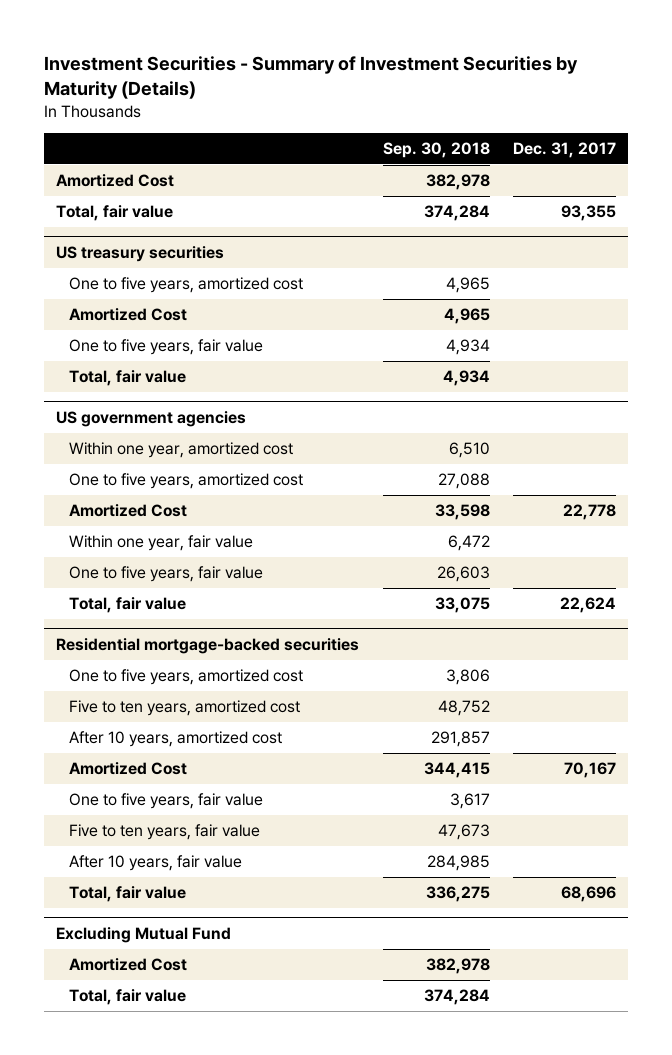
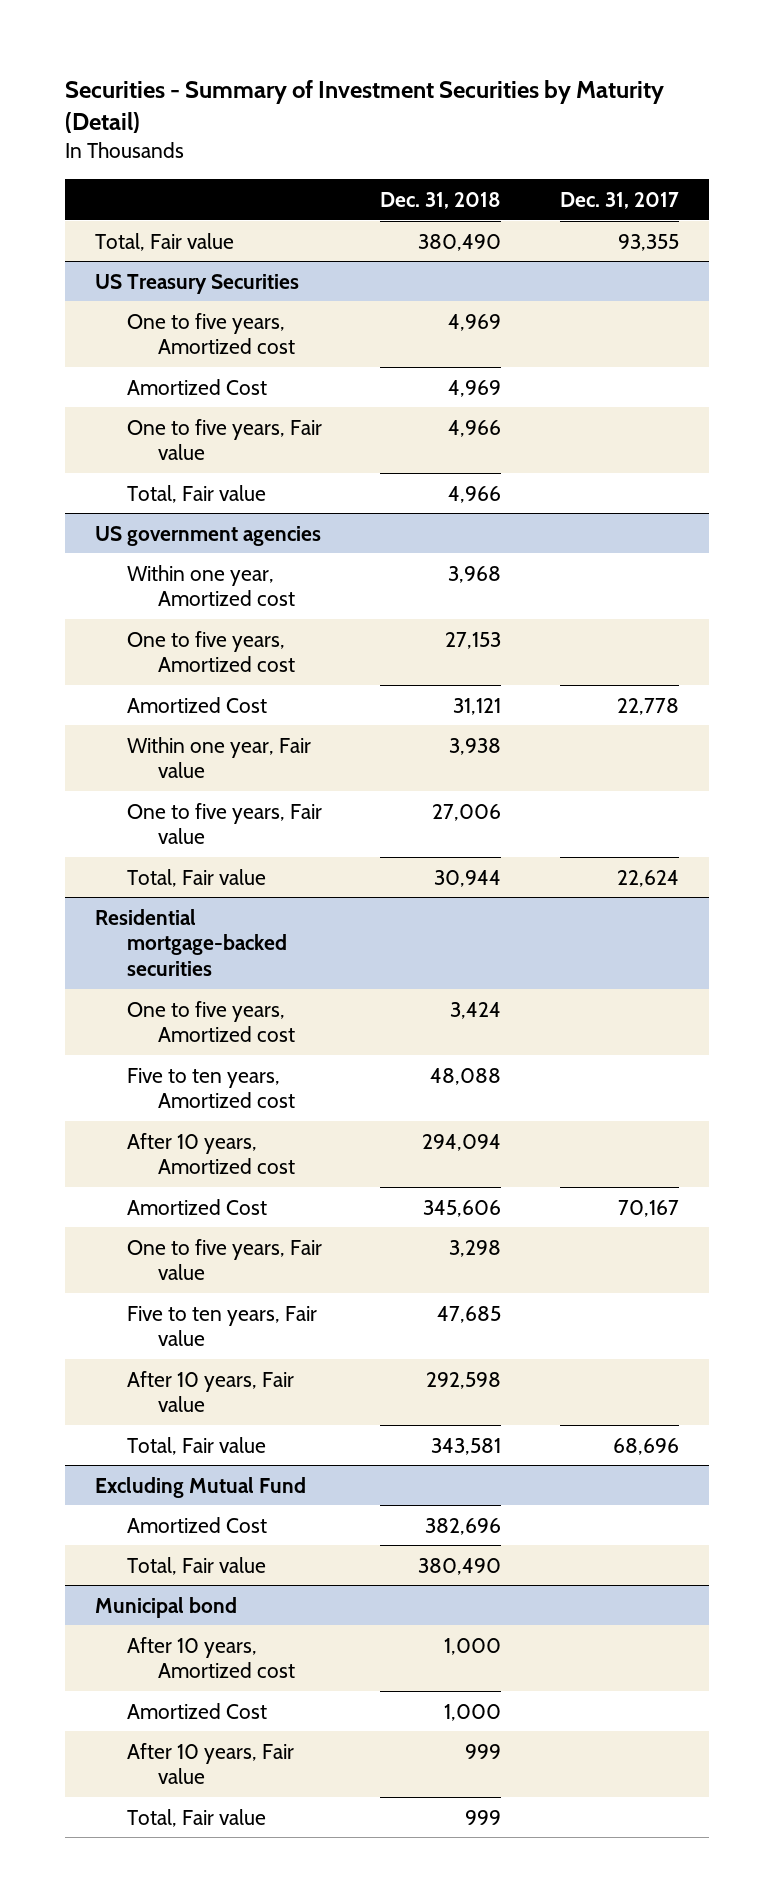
[44,55,579,99] Investment Securities - Summary of Investment Securities by Maturity (Details) -> [65,79,665,134] Securities - Summary of Investment Securities by Maturity (Detail)
[382,142,490,159] Sep. 30, 2018 -> none
none -> [380,191,502,209] Dec. 31, 2018
[56,174,175,188] Amortized Cost -> none
[56,205,174,222] Total, fair value -> [94,232,234,251] Total, Fair value
[56,245,225,262] US treasury securities -> [94,273,299,294] US Treasury Securities
[69,277,304,294] One to five years, amortized cost -> [126,312,296,355] One to five years, Amortized cost
[69,339,264,356] One to five years, fair value -> [126,418,322,461] One to five years, Fair value
[69,370,187,387] Total, fair value -> [126,484,266,503] Total, Fair value
[69,442,294,459] Within one year, amortized cost -> [126,564,296,607] Within one year, Amortized cost
[69,473,304,490] One to five years, amortized cost -> [126,630,296,673] One to five years, Amortized cost
[69,535,254,552] Within one year, fair value -> [126,736,311,779] Within one year, Fair value
[69,566,264,583] One to five years, fair value -> [126,802,322,845] One to five years, Fair value
[69,597,187,614] Total, fair value -> [126,868,266,887] Total, Fair value
[69,669,304,686] One to five years, amortized cost -> [126,1000,296,1043] One to five years, Amortized cost
[69,700,301,717] Five to ten years, amortized cost -> [126,1067,296,1109] Five to ten years, Amortized cost
[69,731,283,748] After 10 years, amortized cost -> [126,1132,296,1175] After 10 years, Amortized cost
[69,793,264,810] One to five years, fair value -> [126,1238,322,1281] One to five years, Fair value
[69,824,261,841] Five to ten years, fair value -> [126,1305,317,1347] Five to ten years, Fair value
[69,855,243,872] After 10 years, fair value -> [126,1370,294,1413] After 10 years, Fair value
[69,886,187,903] Total, fair value -> [126,1436,266,1455] Total, Fair value
[69,989,187,1006] Total, fair value -> [126,1556,266,1575] Total, Fair value
none -> [94,1596,237,1618] Municipal bond
none -> [126,1636,296,1679] After 10 years, Amortized cost
none -> [126,1702,267,1719] Amortized Cost
none -> [126,1742,294,1785] After 10 years, Fair value
none -> [126,1808,266,1827] Total, Fair value

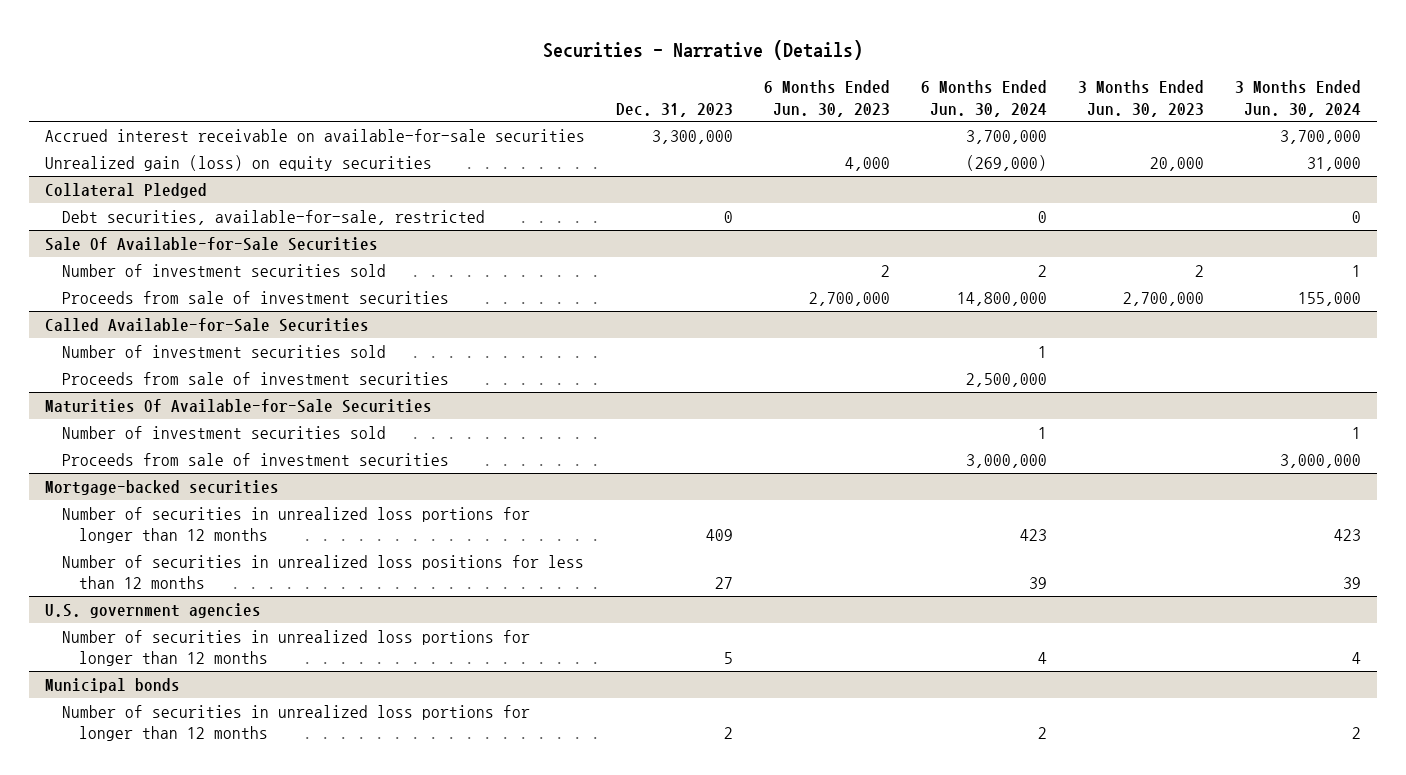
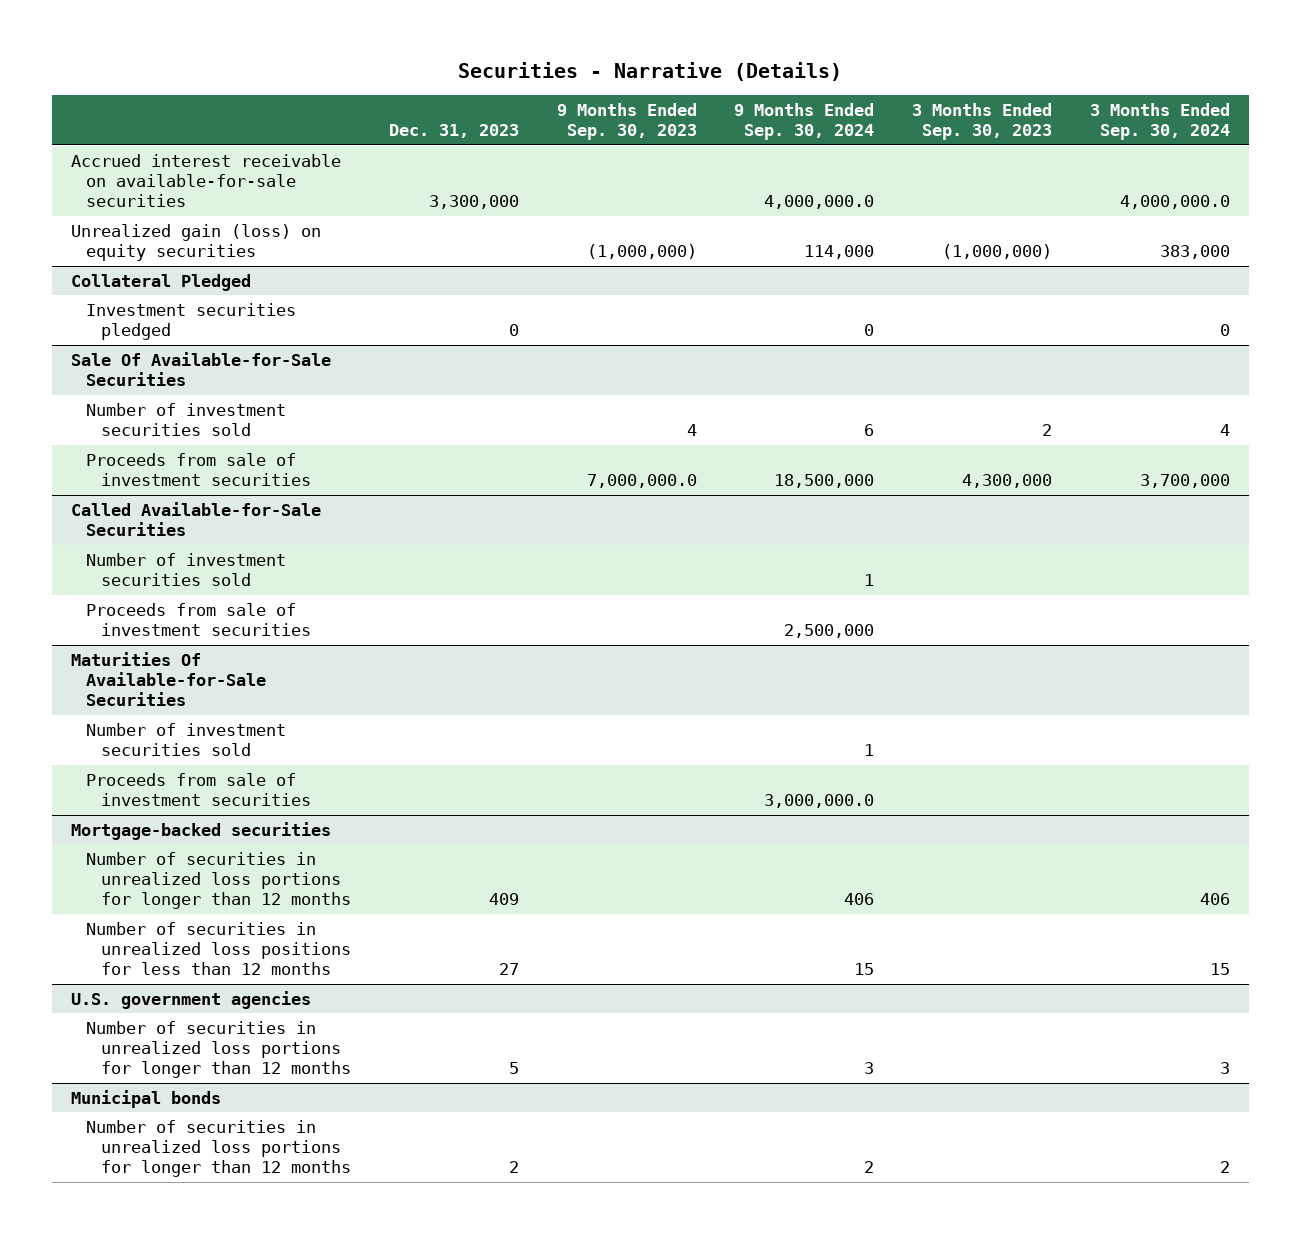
[764,80,891,117] 6 Months Ended Jun. 30, 2023 -> none
[921,80,1048,117] 6 Months Ended Jun. 30, 2024 -> none
[1078,80,1205,117] 3 Months Ended Jun. 30, 2023 -> none
[1235,80,1362,117] 3 Months Ended Jun. 30, 2024 -> none
none -> [556,103,697,141] 9 Months Ended Sep. 30, 2023
none -> [734,103,875,141] 9 Months Ended Sep. 30, 2024
none -> [912,103,1053,141] 3 Months Ended Sep. 30, 2023
none -> [1089,103,1230,141] 3 Months Ended Sep. 30, 2024
[62,209,486,225] Debt securities, available-for-sale, restricted -> [86,302,297,340] Investment securities pledged

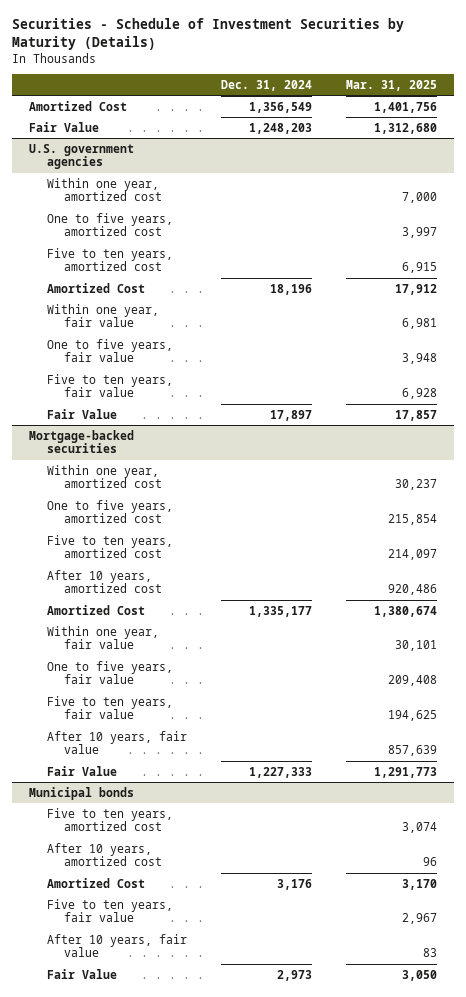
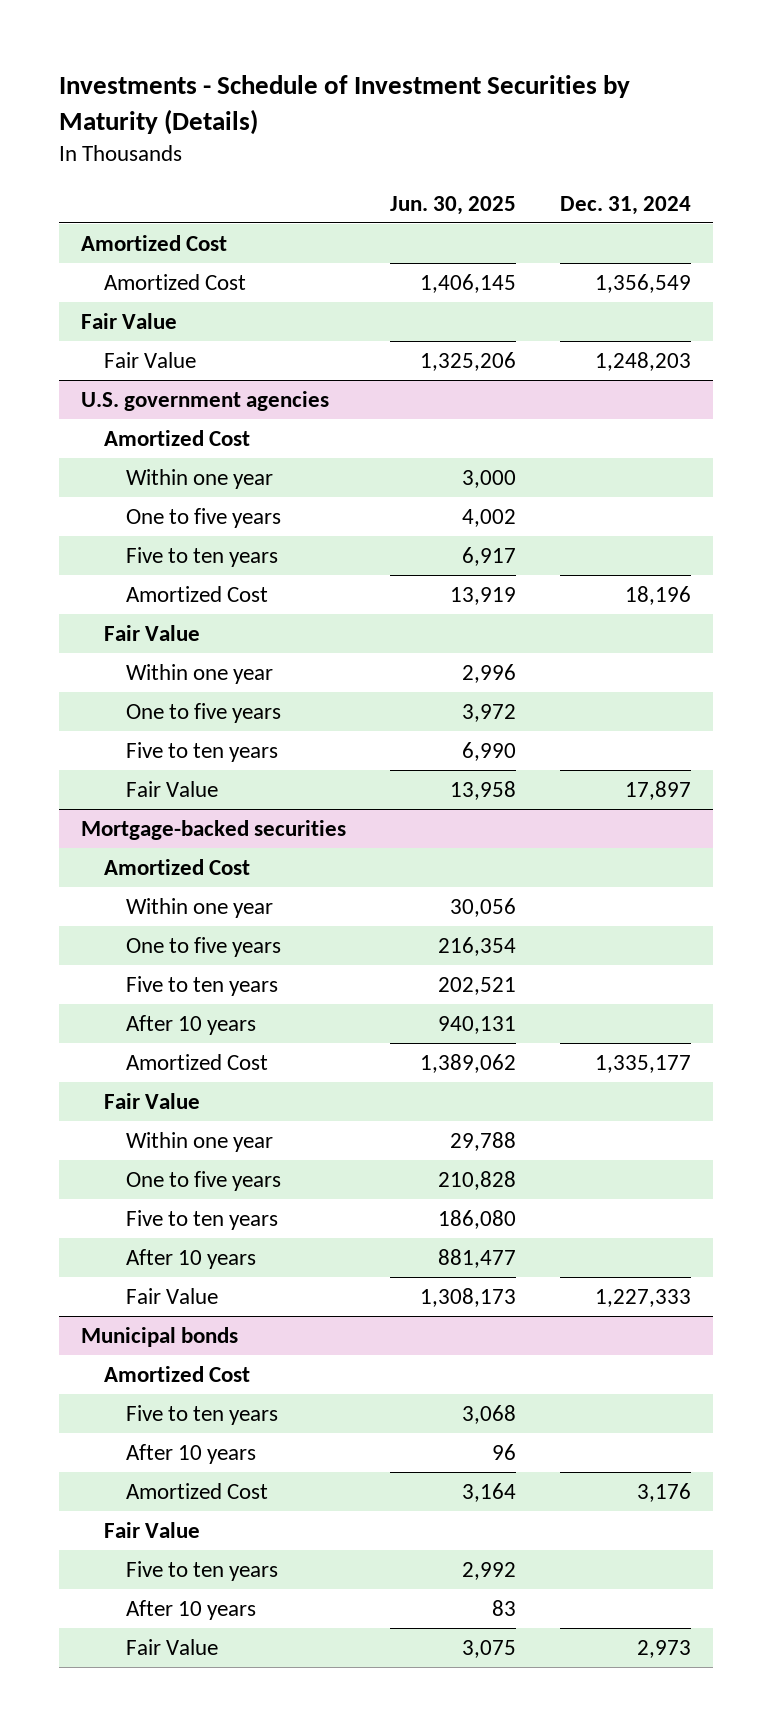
[11,18,404,51] Securities - Schedule of Investment Securities by Maturity (Details) -> [58,75,630,135] Investments - Schedule of Investment Securities by Maturity (Details)
[346,79,438,91] Mar. 31, 2025 -> none
none -> [390,195,517,215] Jun. 30, 2025
none -> [80,234,227,251] Amortized Cost
none -> [80,312,177,329] Fair Value
none -> [103,429,250,446] Amortized Cost
[46,177,163,202] Within one year, amortized cost -> [126,468,274,489] Within one year
[46,212,173,237] One to five years, amortized cost -> [126,507,282,528] One to five years
[46,247,173,272] Five to ten years, amortized cost -> [126,546,279,567] Five to ten years
none -> [103,624,200,641] Fair Value
[46,303,159,328] Within one year, fair value -> [126,663,274,684] Within one year
[46,338,173,363] One to five years, fair value -> [126,702,282,723] One to five years
[46,373,173,398] Five to ten years, fair value -> [126,741,279,762] Five to ten years
none -> [103,858,250,875] Amortized Cost
[46,464,163,489] Within one year, amortized cost -> [126,897,274,918] Within one year
[46,499,173,524] One to five years, amortized cost -> [126,936,282,957] One to five years
[46,534,173,559] Five to ten years, amortized cost -> [126,975,279,996] Five to ten years
[46,569,163,594] After 10 years, amortized cost -> [126,1014,257,1035] After 10 years
none -> [103,1092,200,1109] Fair Value
[46,625,159,650] Within one year, fair value -> [126,1131,274,1152] Within one year
[46,660,173,685] One to five years, fair value -> [126,1170,282,1191] One to five years
[46,695,173,720] Five to ten years, fair value -> [126,1209,279,1230] Five to ten years
[46,730,187,755] After 10 years, fair value -> [126,1248,257,1269] After 10 years
none -> [103,1365,250,1382] Amortized Cost
[46,807,173,832] Five to ten years, amortized cost -> [126,1404,279,1425] Five to ten years
[46,842,163,867] After 10 years, amortized cost -> [126,1443,257,1464] After 10 years
none -> [103,1521,200,1538] Fair Value
[46,898,173,923] Five to ten years, fair value -> [126,1560,279,1581] Five to ten years
[46,933,187,958] After 10 years, fair value -> [126,1599,257,1620] After 10 years

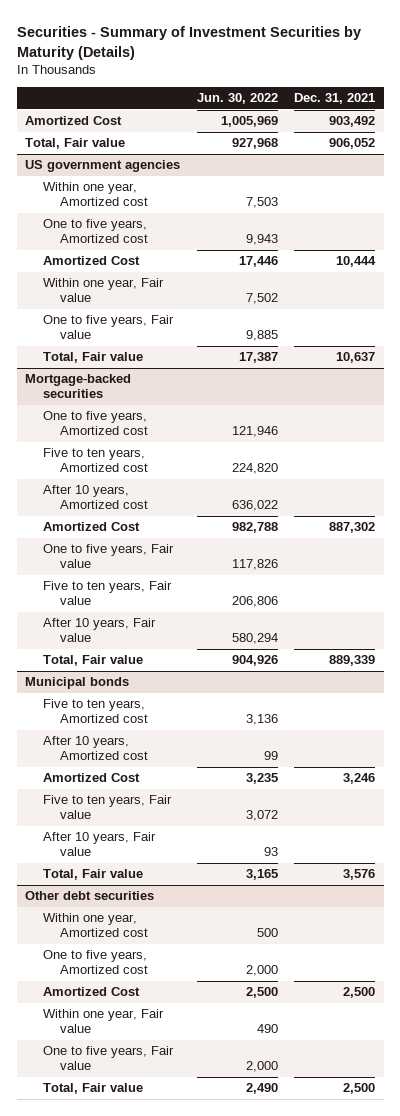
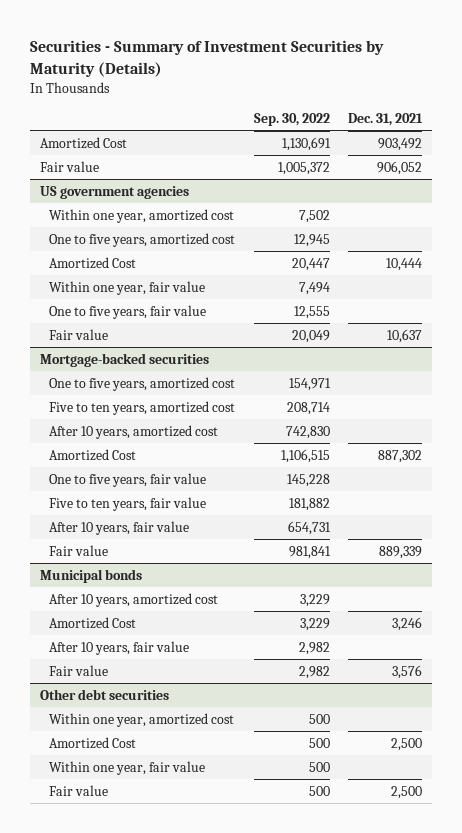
[196,93,278,105] Jun. 30, 2022 -> none
none -> [253,113,330,127] Sep. 30, 2022
[25,138,126,150] Total, Fair value -> [39,160,99,172] Fair value
[42,182,148,207] Within one year, Amortized cost -> [49,208,235,223] Within one year, amortized cost
[42,219,148,244] One to five years, Amortized cost -> [49,232,236,247] One to five years, amortized cost
[42,278,164,303] Within one year, Fair value -> [49,280,206,295] Within one year, fair value
[42,315,174,340] One to five years, Fair value -> [49,304,207,319] One to five years, fair value
[42,352,143,364] Total, Fair value -> [49,328,109,340] Fair value
[42,411,148,436] One to five years, Amortized cost -> [49,376,236,391] One to five years, amortized cost
[42,448,148,473] Five to ten years, Amortized cost -> [49,400,236,415] Five to ten years, amortized cost
[42,485,148,510] After 10 years, Amortized cost -> [49,424,219,439] After 10 years, amortized cost
[42,544,174,569] One to five years, Fair value -> [49,472,207,487] One to five years, fair value
[42,581,172,606] Five to ten years, Fair value -> [49,496,207,511] Five to ten years, fair value
[42,618,156,643] After 10 years, Fair value -> [49,520,190,535] After 10 years, fair value
[42,655,143,667] Total, Fair value -> [49,544,109,556] Fair value
[42,699,148,724] Five to ten years, Amortized cost -> none
[42,736,148,761] After 10 years, Amortized cost -> [49,592,219,607] After 10 years, amortized cost
[42,795,172,820] Five to ten years, Fair value -> none
[42,832,156,857] After 10 years, Fair value -> [49,640,190,655] After 10 years, fair value
[42,869,143,881] Total, Fair value -> [49,664,109,676] Fair value
[42,950,148,975] One to five years, Amortized cost -> none
[42,913,148,938] Within one year, Amortized cost -> [49,712,235,727] Within one year, amortized cost
[42,1046,174,1071] One to five years, Fair value -> none
[42,1009,164,1034] Within one year, Fair value -> [49,760,206,775] Within one year, fair value
[42,1083,143,1095] Total, Fair value -> [49,784,109,796] Fair value

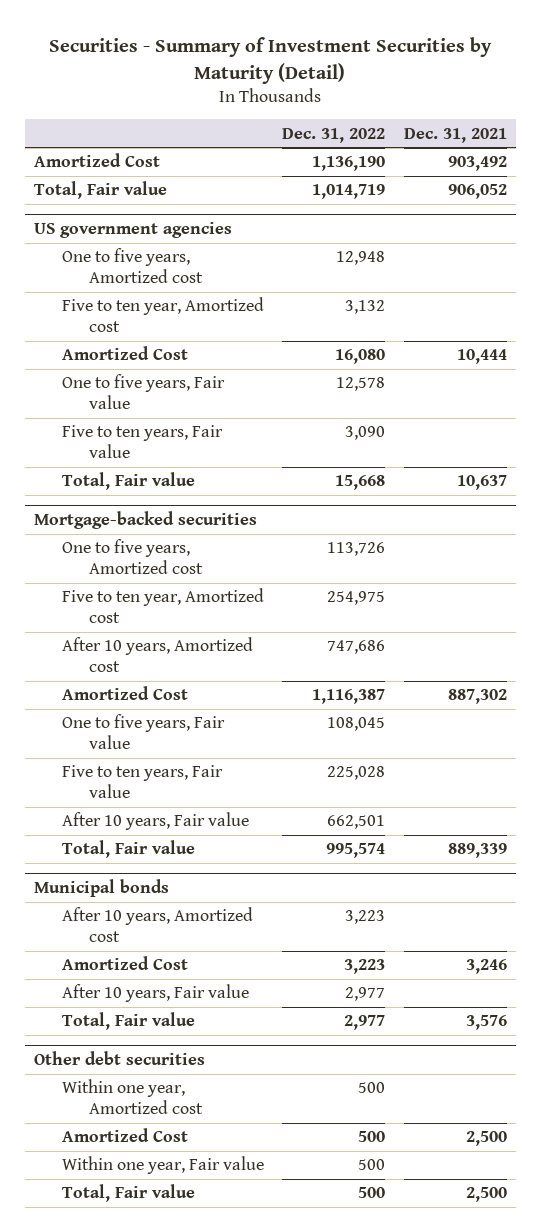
[30,40,385,77] Securities - Summary of Investment Securities by Maturity (Details) -> [49,36,493,84] Securities - Summary of Investment Securities by Maturity (Detail)
[253,113,330,127] Sep. 30, 2022 -> none
none -> [282,127,386,143] Dec. 31, 2022
[39,160,99,172] Fair value -> [34,181,168,200] Total, Fair value
[49,208,235,223] Within one year, amortized cost -> none
[49,232,236,247] One to five years, amortized cost -> [61,248,204,284] One to five years, Amortized cost
none -> [61,297,264,333] Five to ten year, Amortized cost
[49,280,206,295] Within one year, fair value -> none
[49,304,207,319] One to five years, fair value -> [61,374,225,410] One to five years, Fair value
none -> [61,425,223,459] Five to ten years, Fair value
[49,328,109,340] Fair value -> [61,472,195,491] Total, Fair value
[49,376,236,391] One to five years, amortized cost -> [61,539,204,575] One to five years, Amortized cost
[49,400,236,415] Five to ten years, amortized cost -> [61,588,264,624] Five to ten year, Amortized cost
[49,424,219,439] After 10 years, amortized cost -> [61,637,253,673] After 10 years, Amortized cost
[49,472,207,487] One to five years, fair value -> [61,714,225,750] One to five years, Fair value
[49,496,207,511] Five to ten years, fair value -> [61,765,223,799] Five to ten years, Fair value
[49,520,190,535] After 10 years, fair value -> [61,812,249,831] After 10 years, Fair value
[49,544,109,556] Fair value -> [61,840,195,859] Total, Fair value
[49,592,219,607] After 10 years, amortized cost -> [61,907,253,943] After 10 years, Amortized cost
[49,640,190,655] After 10 years, fair value -> [61,984,249,1003] After 10 years, Fair value
[49,664,109,676] Fair value -> [61,1012,195,1031] Total, Fair value
[49,712,235,727] Within one year, amortized cost -> [61,1079,204,1115] Within one year, Amortized cost
[49,760,206,775] Within one year, fair value -> [61,1156,264,1175] Within one year, Fair value
[49,784,109,796] Fair value -> [61,1184,195,1203] Total, Fair value

